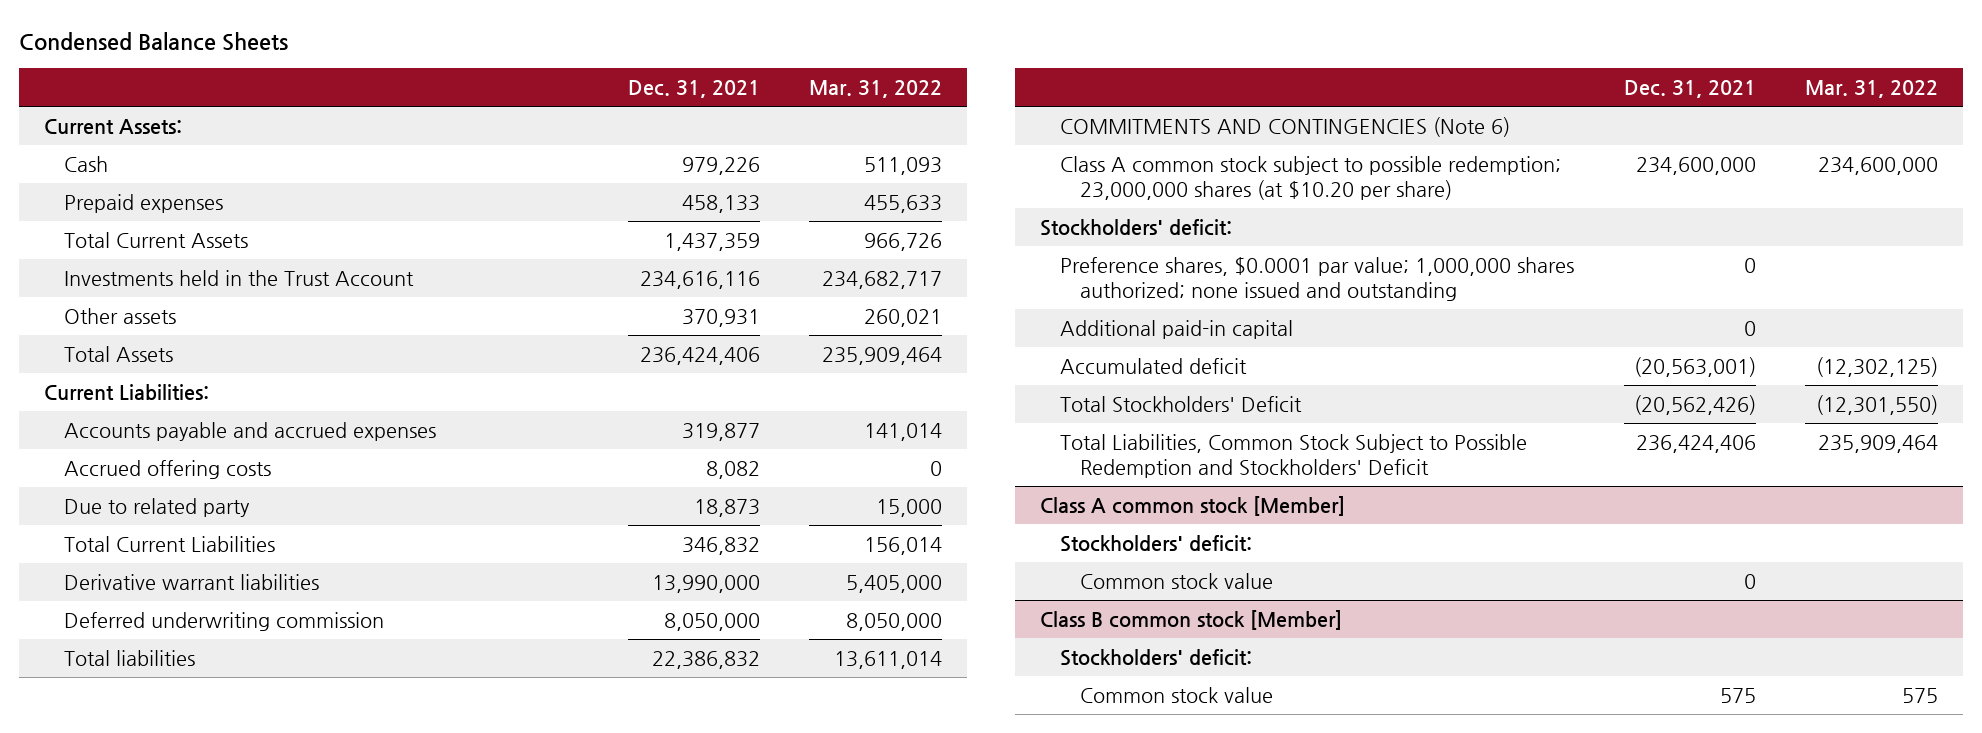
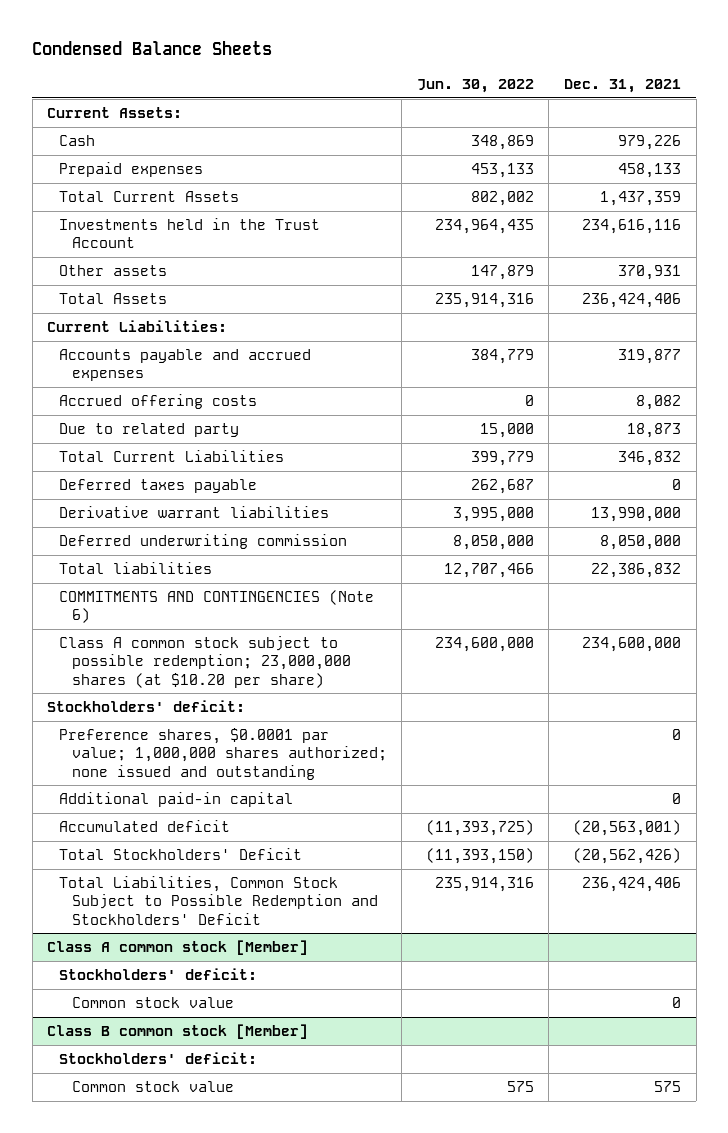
[809,80,943,99] Mar. 31, 2022 -> none
none -> [416,78,534,93] Jun. 30, 2022
none -> [59,478,258,493] Deferred taxes payable

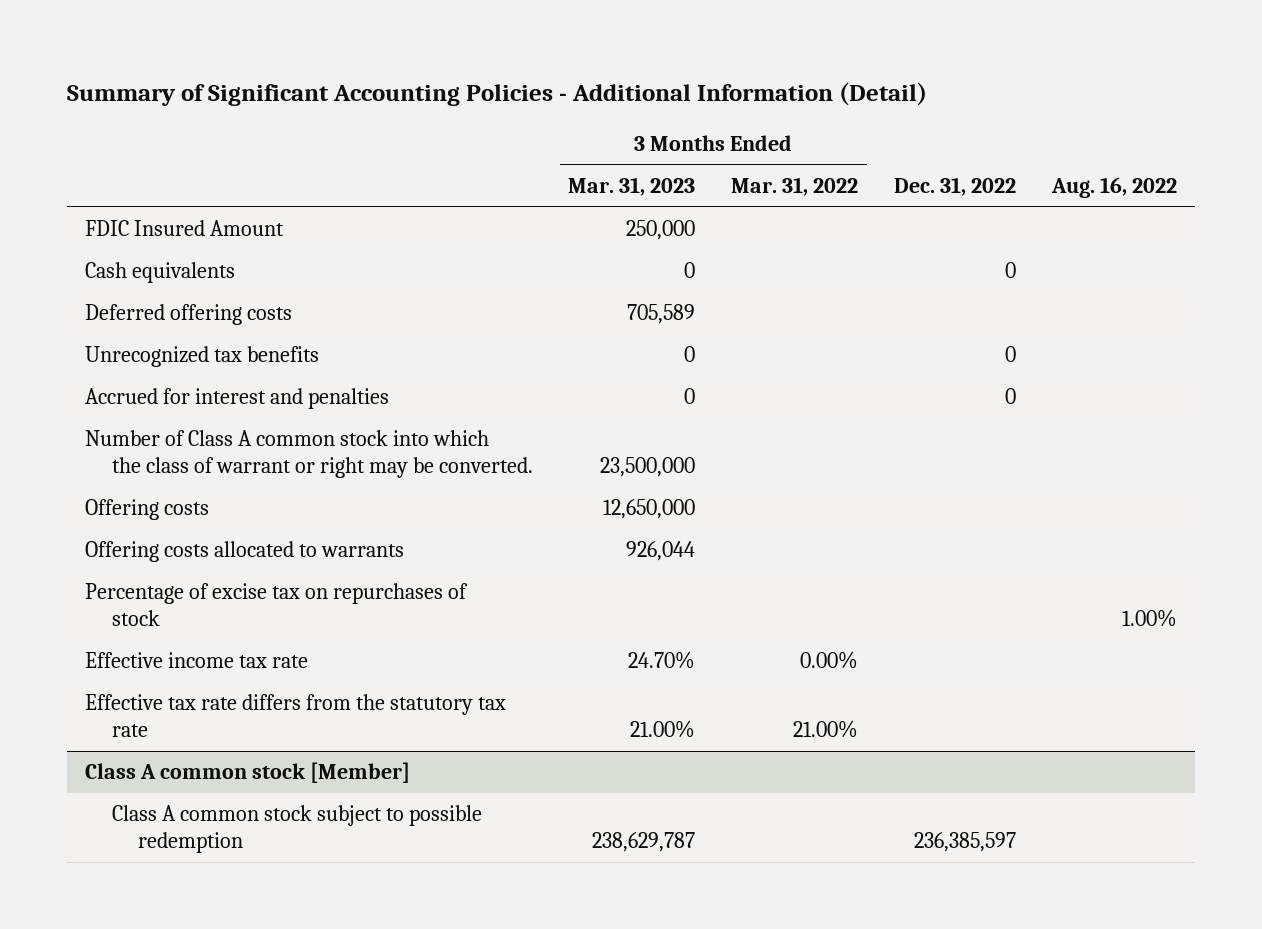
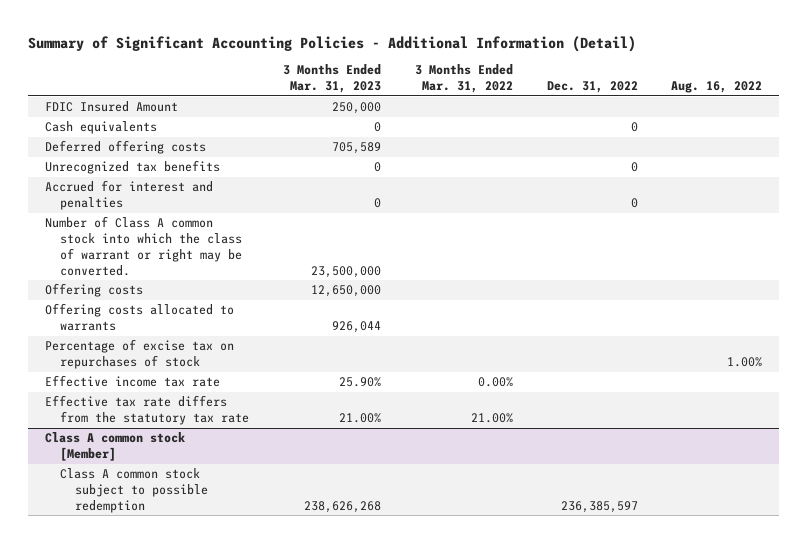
[628,651,696,670] 24.70% -> [339,377,382,388] 25.90%
[592,832,696,853] 238,629,787 -> [304,500,382,513] 238,626,268

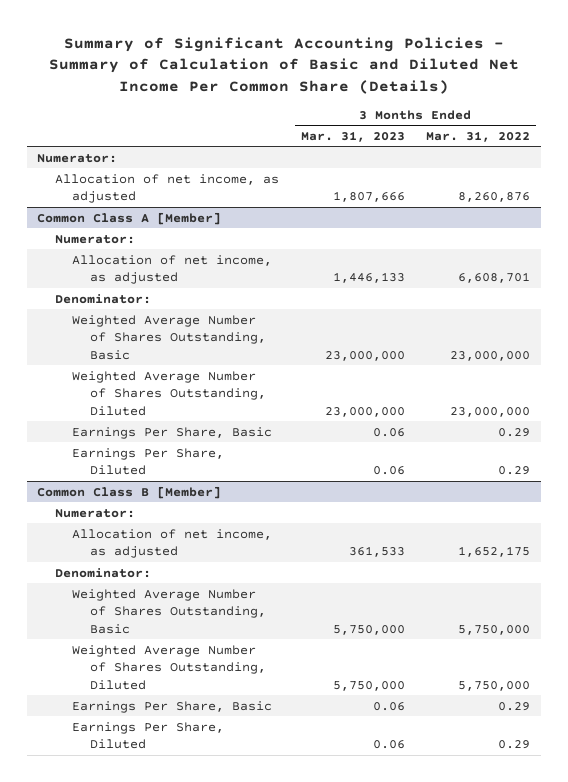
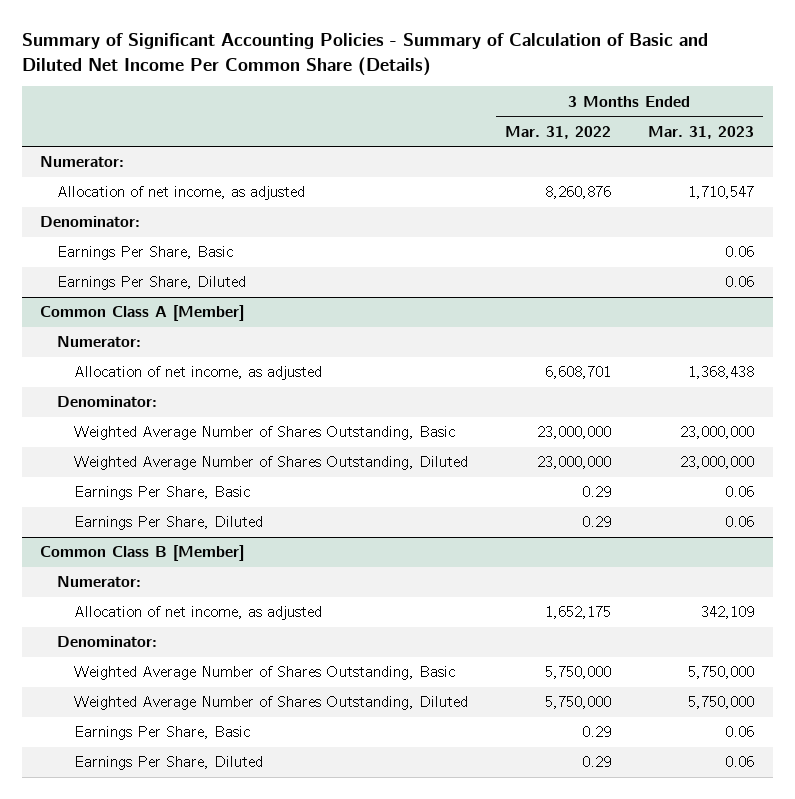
[332,191,405,203] 1,807,666 -> [688,186,755,200] 1,710,547
none -> [40,216,141,228] Denominator:
none -> [57,246,234,261] Earnings Per Share, Basic
none -> [57,276,247,291] Earnings Per Share, Diluted
[332,272,405,284] 1,446,133 -> [688,366,755,380] 1,368,438
[348,546,405,558] 361,533 -> [701,606,755,620] 342,109

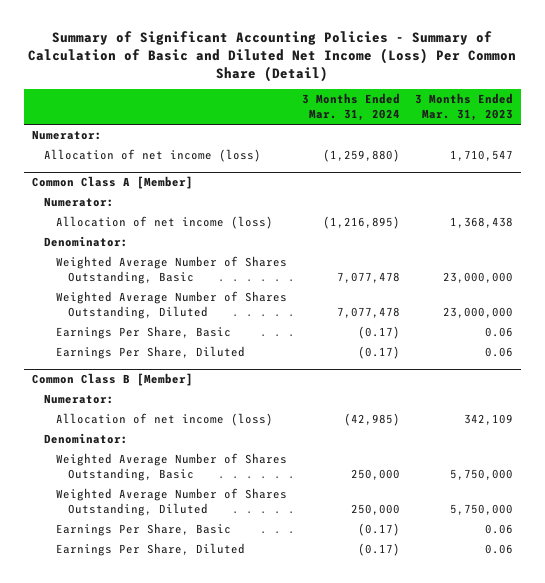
[21,33,708,76] Summary of Significant Accounting Policies - Summary of Calculation of Basic and Diluted Net Income Per Common Share (Details) -> [28,30,517,82] Summary of Significant Accounting Policies - Summary of Calculation of Basic and Diluted Net Income (Loss) Per Common Share (Detail)
[504,125,611,139] Mar. 31, 2022 -> none
none -> [302,93,401,122] 3 Months Ended Mar. 31, 2024
[40,216,141,228] Denominator: -> none
[57,246,234,261] Earnings Per Share, Basic -> none
[57,276,247,291] Earnings Per Share, Diluted -> none
[57,186,306,201] Allocation of net income, as adjusted -> [43,148,261,162] Allocation of net income (loss)
[73,366,322,381] Allocation of net income, as adjusted -> [55,215,273,229] Allocation of net income (loss)
[73,606,322,621] Allocation of net income, as adjusted -> [55,412,273,426] Allocation of net income (loss)

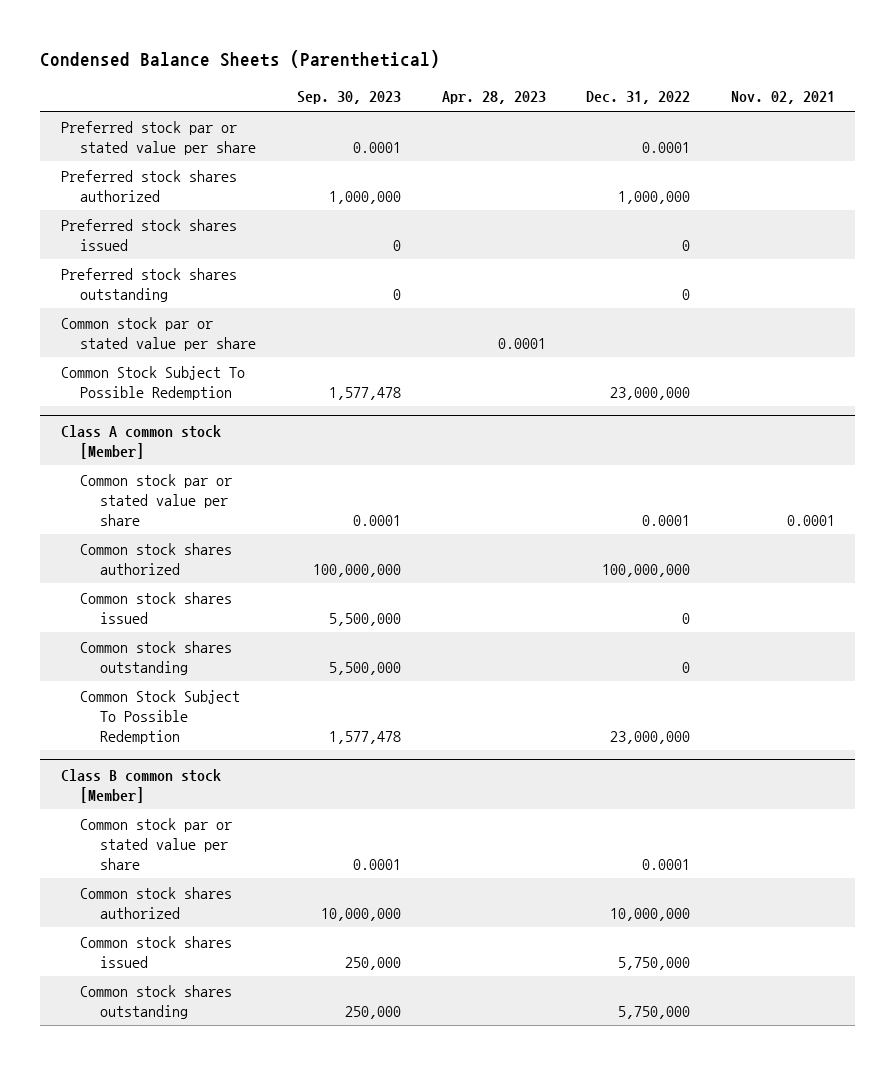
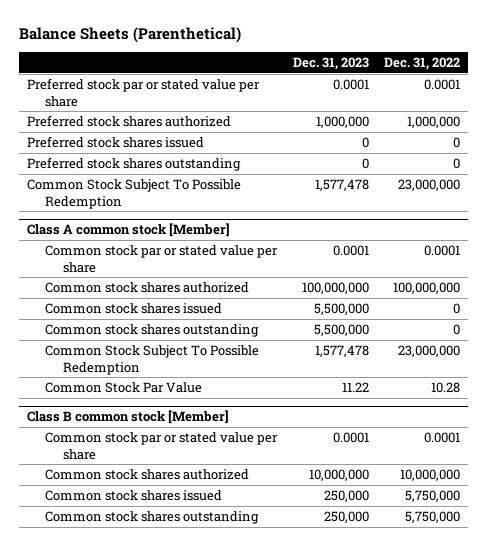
[40,50,441,69] Condensed Balance Sheets (Parenthetical) -> [18,27,241,44] Balance Sheets (Parenthetical)
[297,91,402,105] Sep. 30, 2023 -> none
[441,91,546,105] Apr. 28, 2023 -> none
[730,91,835,105] Nov. 02, 2021 -> none
none -> [292,57,369,71] Dec. 31, 2023
[60,316,257,351] Common stock par or stated value per share -> none
none -> [44,382,202,394] Common Stock Par Value

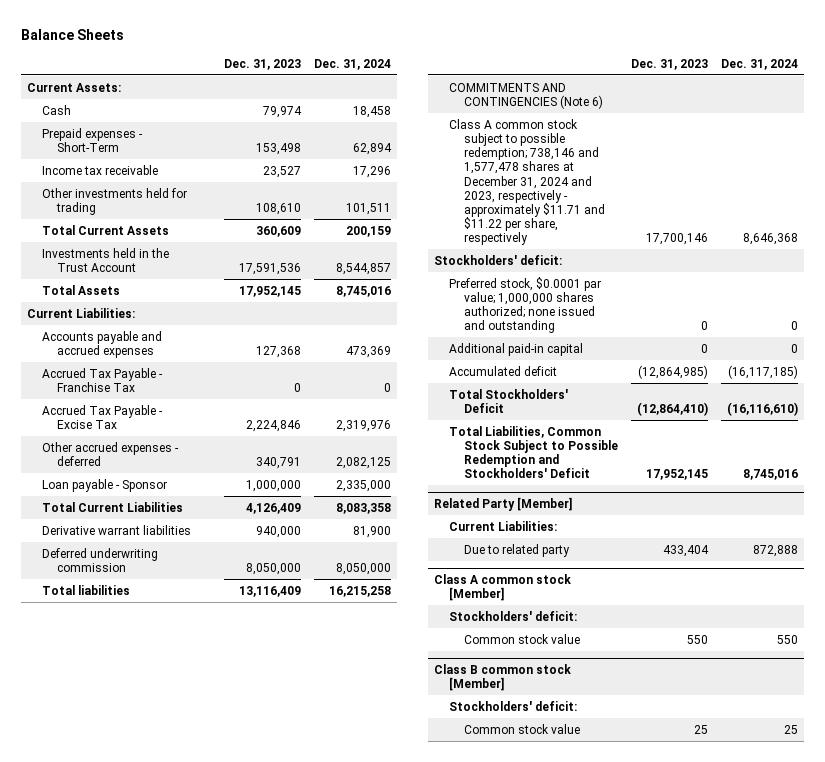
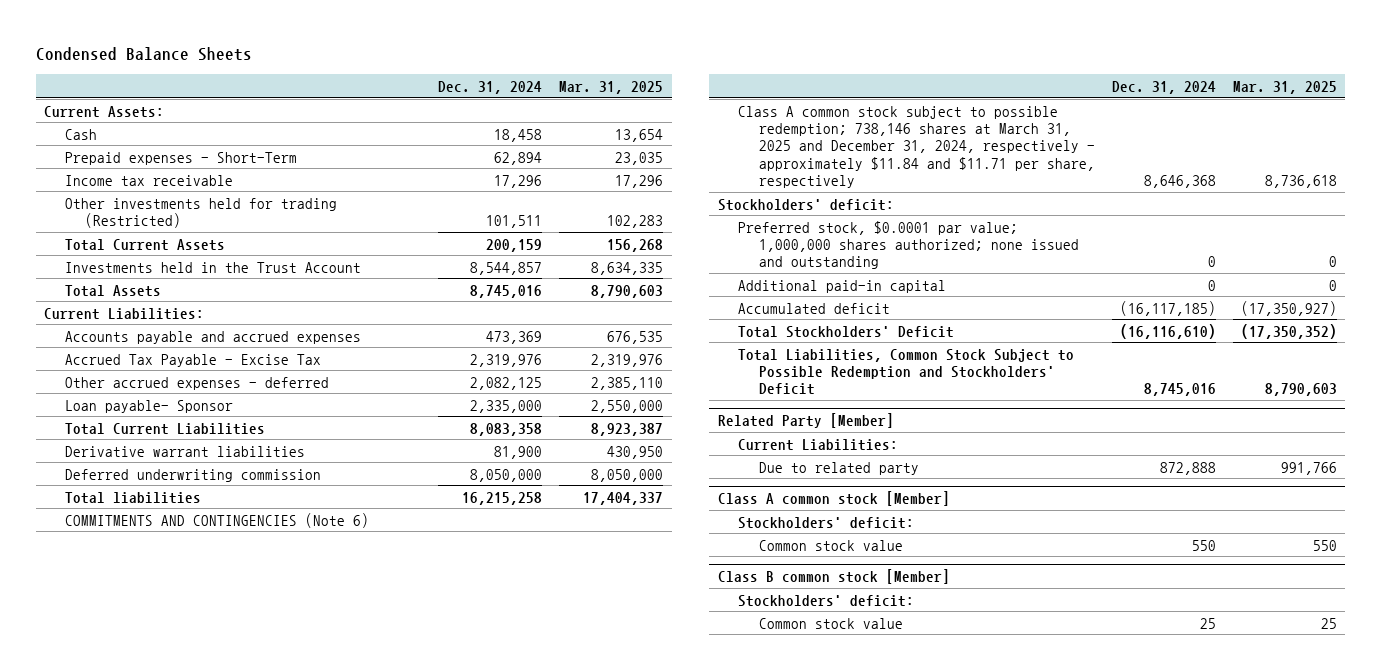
[20,28,124,40] Balance Sheets -> [35,47,252,62] Condensed Balance Sheets
[223,58,301,70] Dec. 31, 2023 -> none
none -> [559,80,664,94] Mar. 31, 2025
[42,187,188,215] Other investments held for trading -> [64,197,337,228] Other investments held for trading (Restricted)
[42,367,164,392] Accrued Tax Payable - Franchise Tax -> none
[42,478,168,492] Loan payable - Sponsor -> [64,399,233,413] Loan payable- Sponsor
[449,118,606,246] Class A common stock subject to possible redemption; 738,146 and 1,577,478 shares at December 31, 2024 and 2023, respectively - approximately $11.71 and $11.22 per share, respectively -> [738,105,1095,189] Class A common stock subject to possible redemption; 738,146 shares at March 31, 2025 and December 31, 2024, respectively - approximately $11.84 and $11.71 per share, respectively

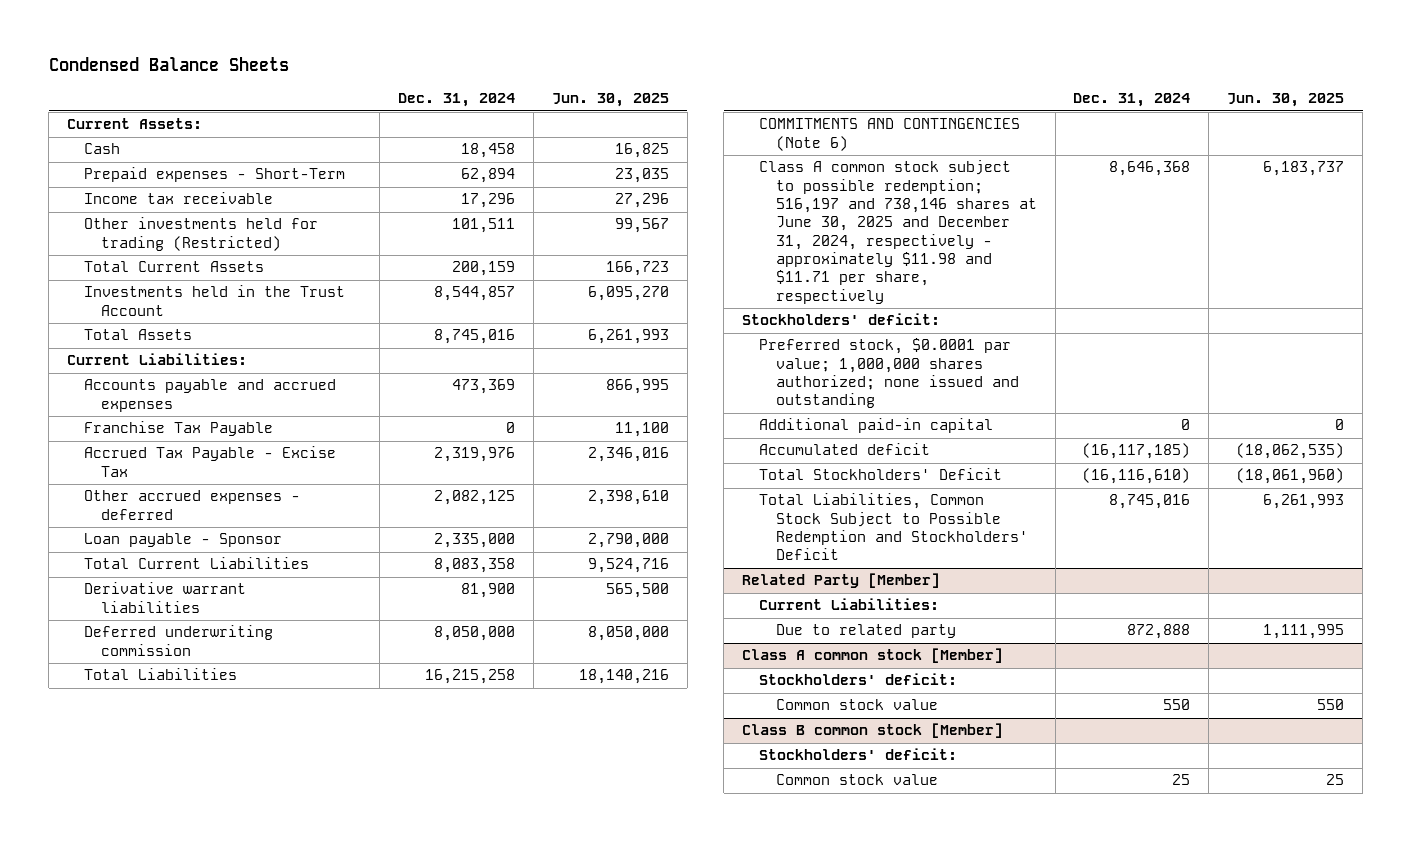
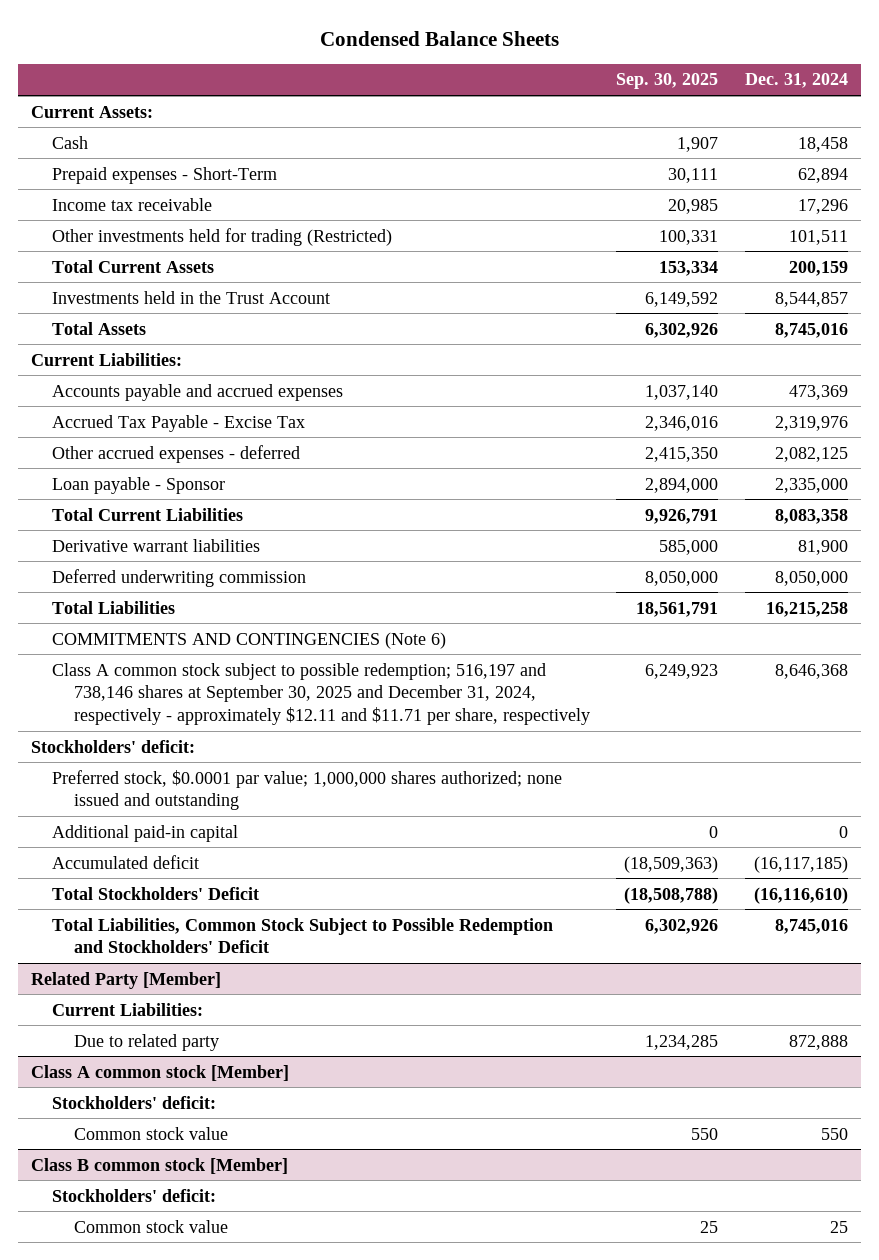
[551,93,669,108] Jun. 30, 2025 -> none
none -> [616,73,719,90] Sep. 30, 2025
[83,421,273,437] Franchise Tax Payable -> none
[758,160,1037,304] Class A common stock subject to possible redemption; 516,197 and 738,146 shares at June 30, 2025 and December 31, 2024, respectively - approximately $11.98 and $11.71 per share, respectively -> [52,662,590,725] Class A common stock subject to possible redemption; 516,197 and 738,146 shares at September 30, 2025 and December 31, 2024, respectively - approximately $12.11 and $11.71 per share, respectively

